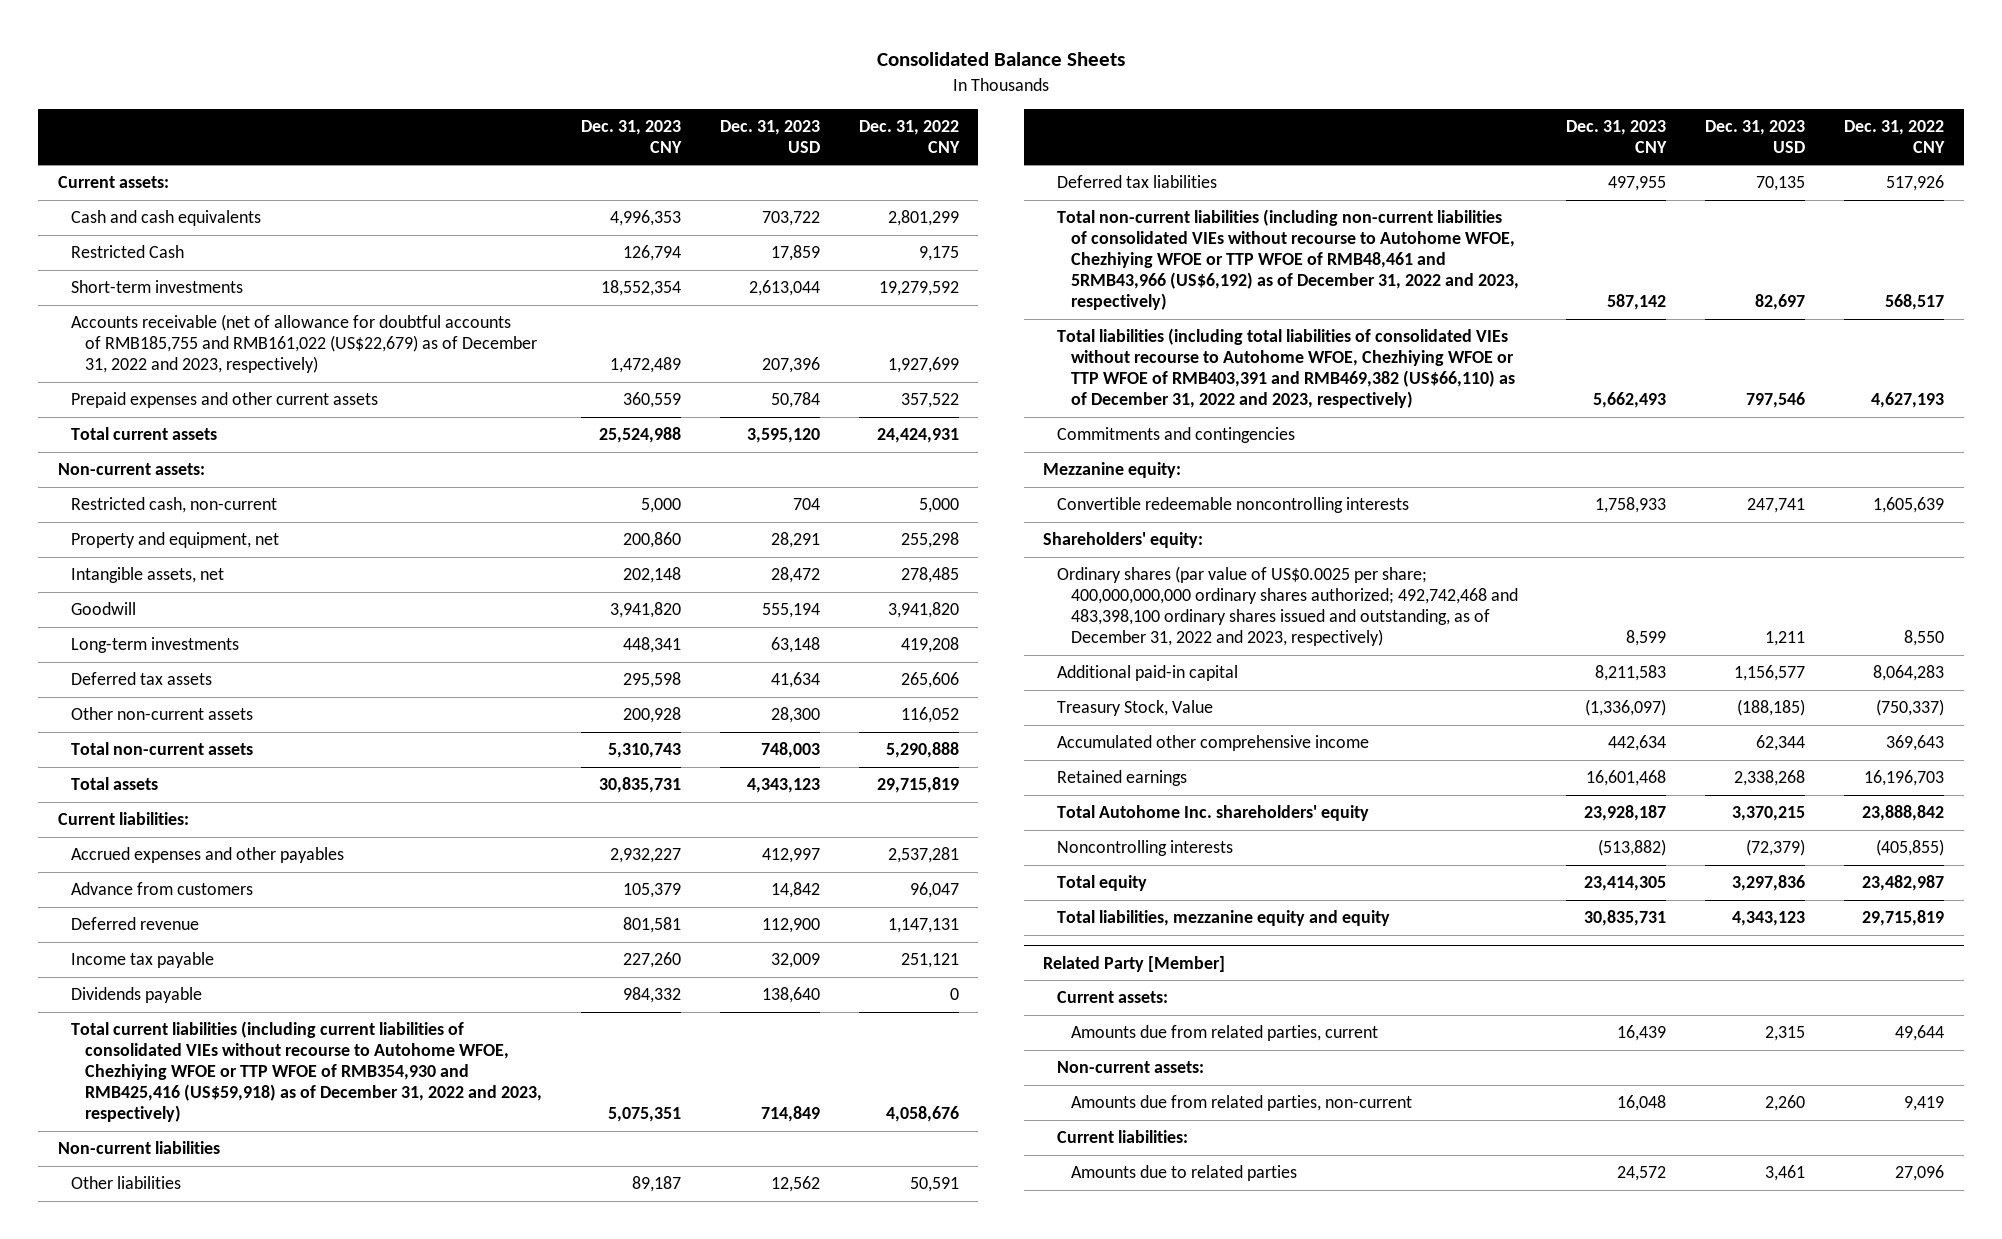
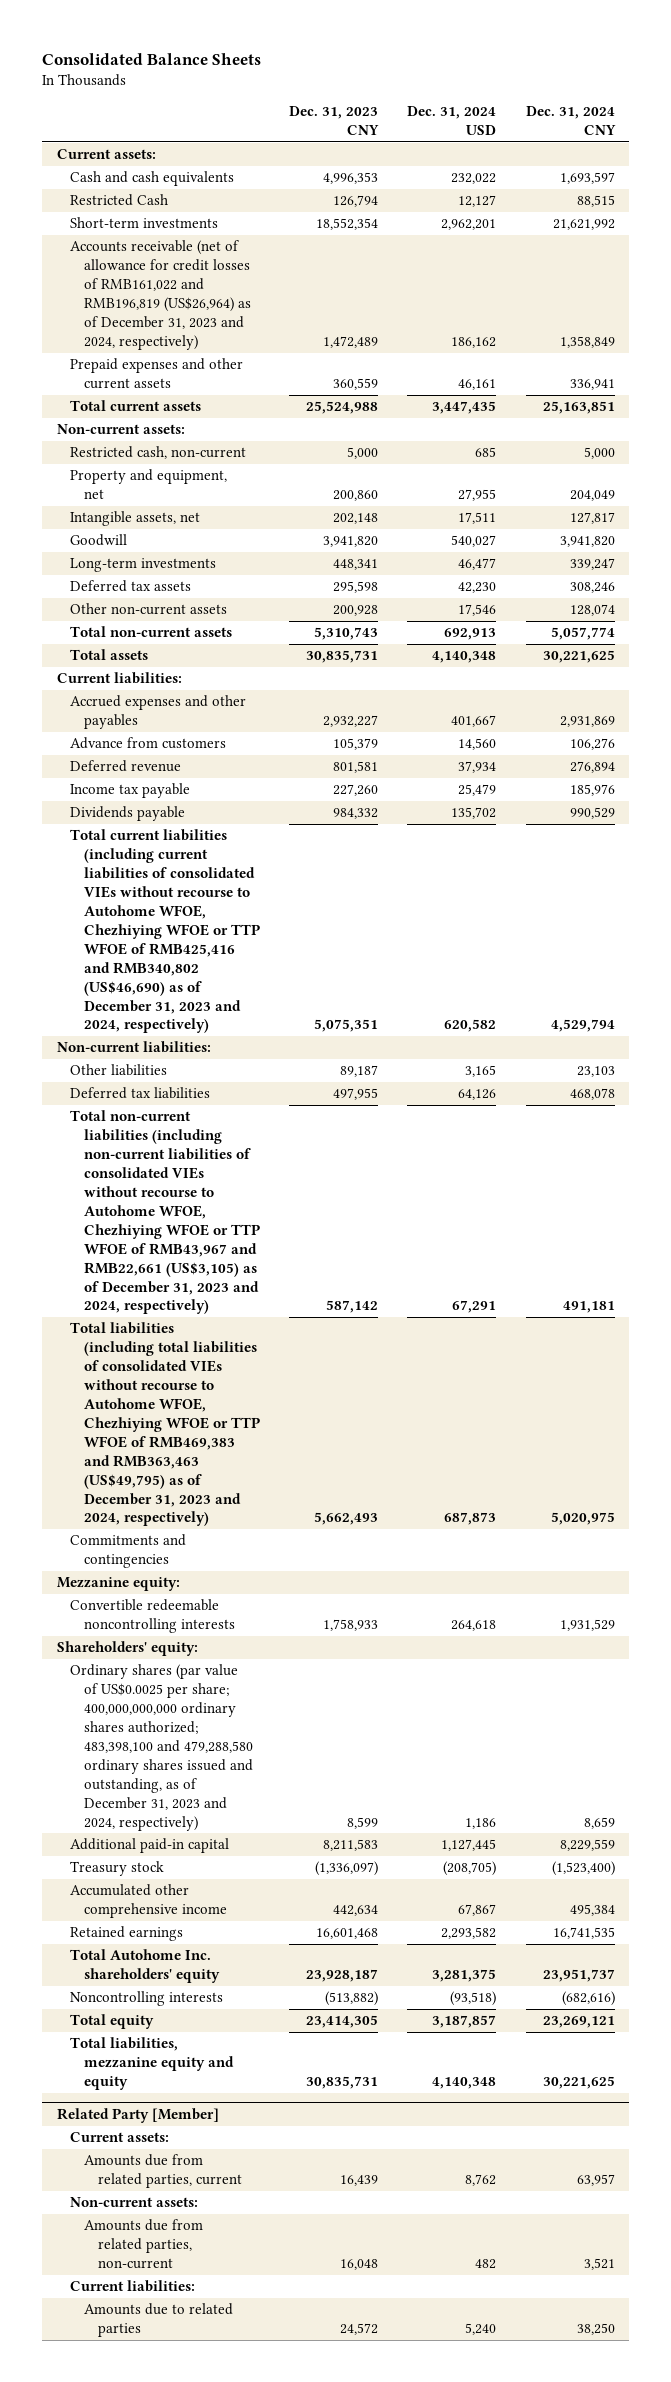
[719,119,820,153] Dec. 31, 2023 USD -> none
[858,119,960,153] Dec. 31, 2022 CNY -> none
none -> [407,106,497,135] Dec. 31, 2024 USD
none -> [525,106,616,135] Dec. 31, 2024 CNY
[71,314,538,374] Accounts receivable (net of allowance for doubtful accounts of RMB185,755 and RMB161,022 (US$22,679) as of December 31, 2022 and 2023, respectively) -> [70,240,252,350] Accounts receivable (net of allowance for credit losses of RMB161,022 and RMB196,819 (US$26,964) as of December 31, 2023 and 2024, respectively)
[71,1021,543,1123] Total current liabilities (including current liabilities of consolidated VIEs without recourse to Autohome WFOE, Chezhiying WFOE or TTP WFOE of RMB354,930 and RMB425,416 (US$59,918) as of December 31, 2022 and 2023, respectively) -> [70,829,261,1034] Total current liabilities (including current liabilities of consolidated VIEs without recourse to Autohome WFOE, Chezhiying WFOE or TTP WFOE of RMB425,416 and RMB340,802 (US$46,690) as of December 31, 2023 and 2024, respectively)
[57,1141,220,1155] Non-current liabilities -> [56,1041,211,1054] Non-current liabilities:
[1056,209,1519,311] Total non-current liabilities (including non-current liabilities of consolidated VIEs without recourse to Autohome WFOE, Chezhiying WFOE or TTP WFOE of RMB48,461 and 5RMB43,966 (US$6,192) as of December 31, 2022 and 2023, respectively) -> [70,1110,261,1315] Total non-current liabilities (including non-current liabilities of consolidated VIEs without recourse to Autohome WFOE, Chezhiying WFOE or TTP WFOE of RMB43,967 and RMB22,661 (US$3,105) as of December 31, 2023 and 2024, respectively)
[1056,328,1515,409] Total liabilities (including total liabilities of consolidated VIEs without recourse to Autohome WFOE, Chezhiying WFOE or TTP WFOE of RMB403,391 and RMB469,382 (US$66,110) as of December 31, 2022 and 2023, respectively) -> [70,1322,261,1527] Total liabilities (including total liabilities of consolidated VIEs without recourse to Autohome WFOE, Chezhiying WFOE or TTP WFOE of RMB469,383 and RMB363,463 (US$49,795) as of December 31, 2023 and 2024, respectively)
[1056,566,1518,647] Ordinary shares (par value of US$0.0025 per share; 400,000,000,000 ordinary shares authorized; 492,742,468 and 483,398,100 ordinary shares issued and outstanding, as of December 31, 2022 and 2023, respectively) -> [70,1664,254,1831] Ordinary shares (par value of US$0.0025 per share; 400,000,000,000 ordinary shares authorized; 483,398,100 and 479,288,580 ordinary shares issued and outstanding, as of December 31, 2023 and 2024, respectively)
[1056,700,1213,717] Treasury Stock, Value -> [70,1861,165,1877] Treasury stock

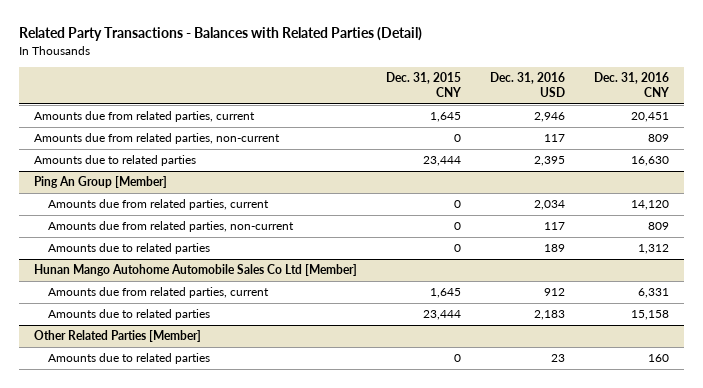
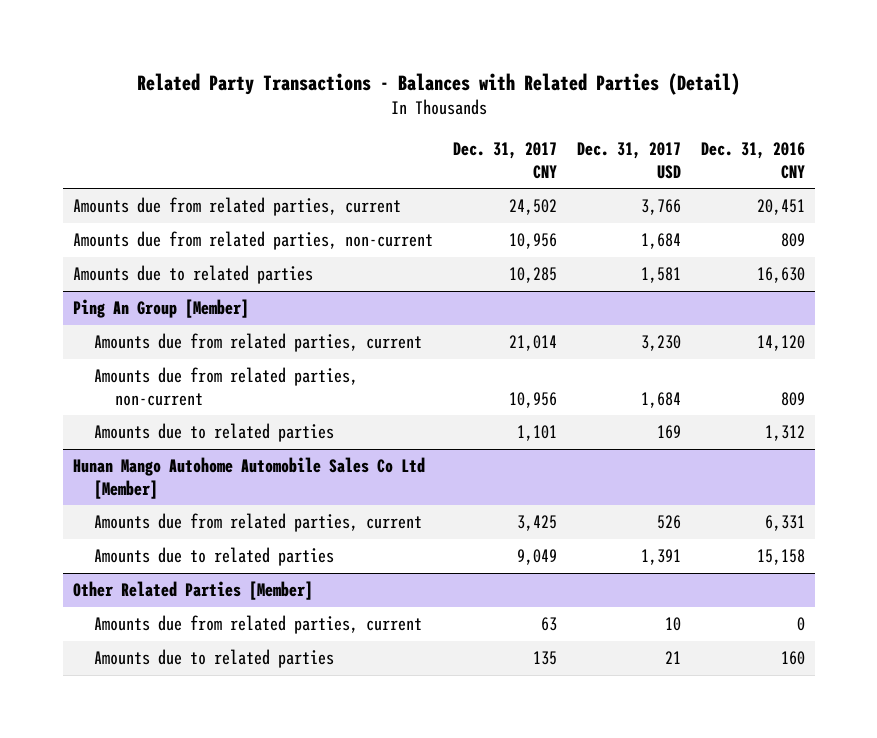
[385,72,461,98] Dec. 31, 2015 CNY -> none
[490,72,566,98] Dec. 31, 2016 USD -> none
none -> [452,142,557,179] Dec. 31, 2017 CNY
none -> [576,142,681,179] Dec. 31, 2017 USD
none -> [93,615,422,635] Amounts due from related parties, current

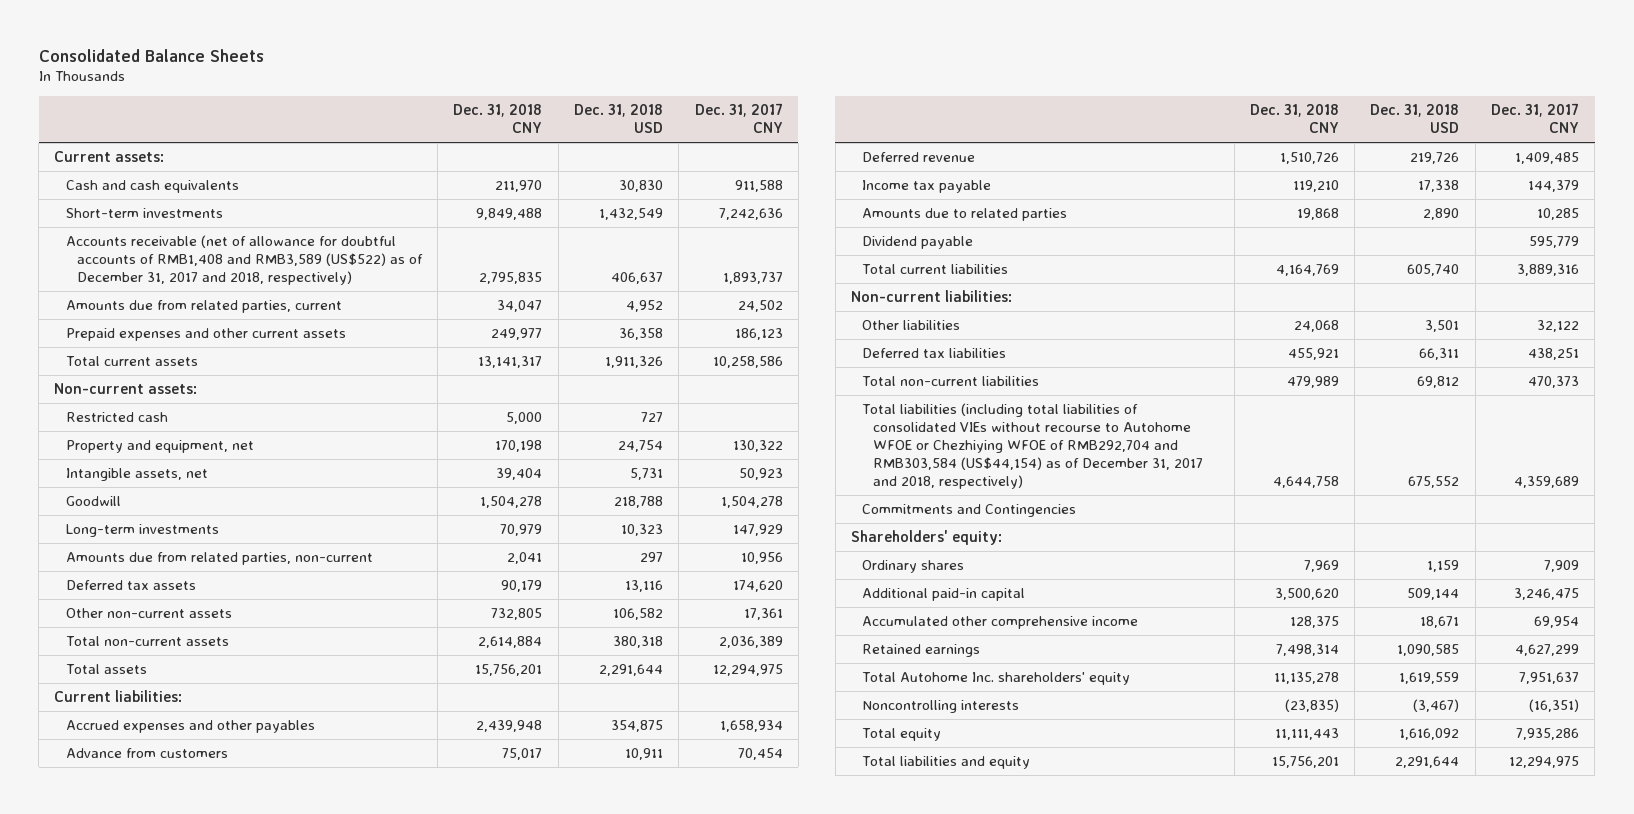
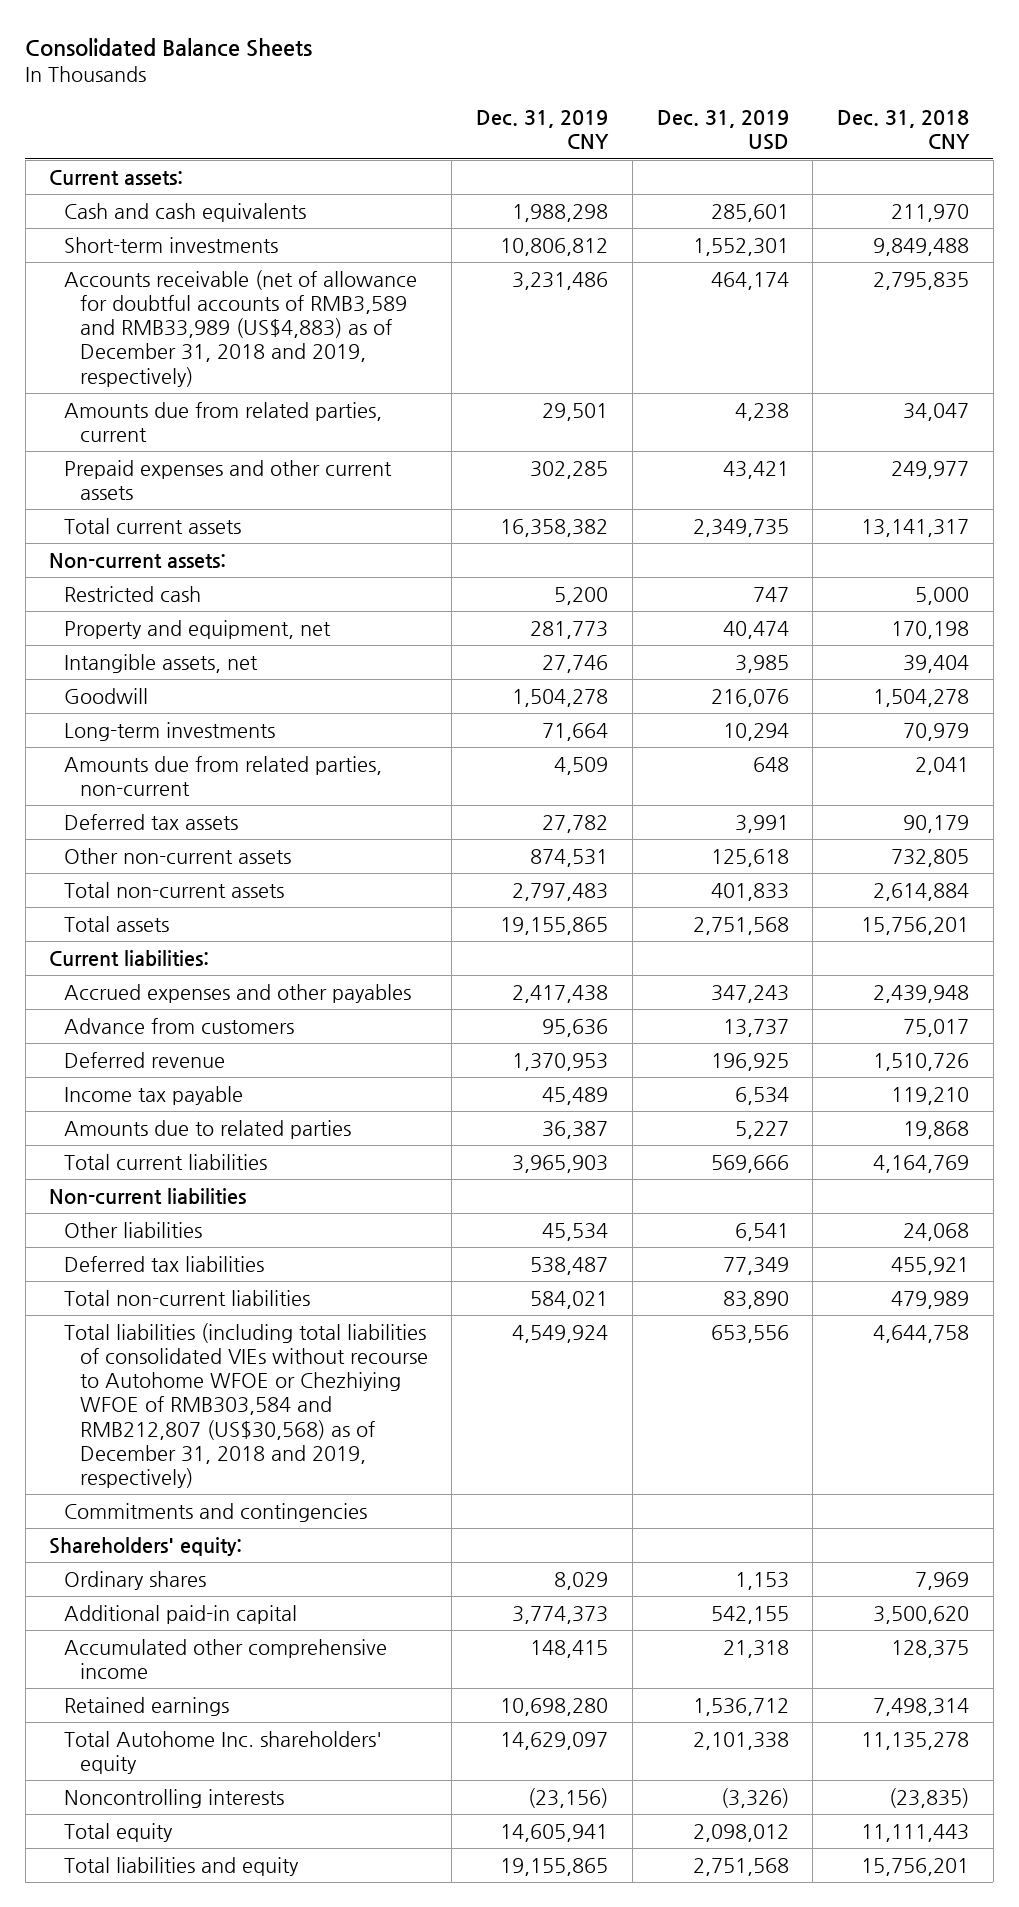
[573,104,663,134] Dec. 31, 2018 USD -> none
[694,103,783,134] Dec. 31, 2017 CNY -> none
none -> [476,110,610,150] Dec. 31, 2019 CNY
none -> [656,110,789,151] Dec. 31, 2019 USD
[65,235,423,286] Accounts receivable (net of allowance for doubtful accounts of RMB1,408 and RMB3,589 (US$522) as of December 31, 2017 and 2018, respectively) -> [64,269,418,387] Accounts receivable (net of allowance for doubtful accounts of RMB3,589 and RMB33,989 (US$4,883) as of December 31, 2018 and 2019, respectively)
[862,236,974,250] Dividend payable -> none
[851,290,1013,303] Non-current liabilities: -> [49,1187,247,1205] Non-current liabilities
[862,403,1204,490] Total liabilities (including total liabilities of consolidated VIEs without recourse to Autohome WFOE or Chezhiying WFOE of RMB292,704 and RMB303,584 (US$44,154) as of December 31, 2017 and 2018, respectively) -> [64,1322,428,1488] Total liabilities (including total liabilities of consolidated VIEs without recourse to Autohome WFOE or Chezhiying WFOE of RMB303,584 and RMB212,807 (US$30,568) as of December 31, 2018 and 2019, respectively)
[862,504,1077,518] Commitments and Contingencies -> [64,1502,368,1522] Commitments and contingencies

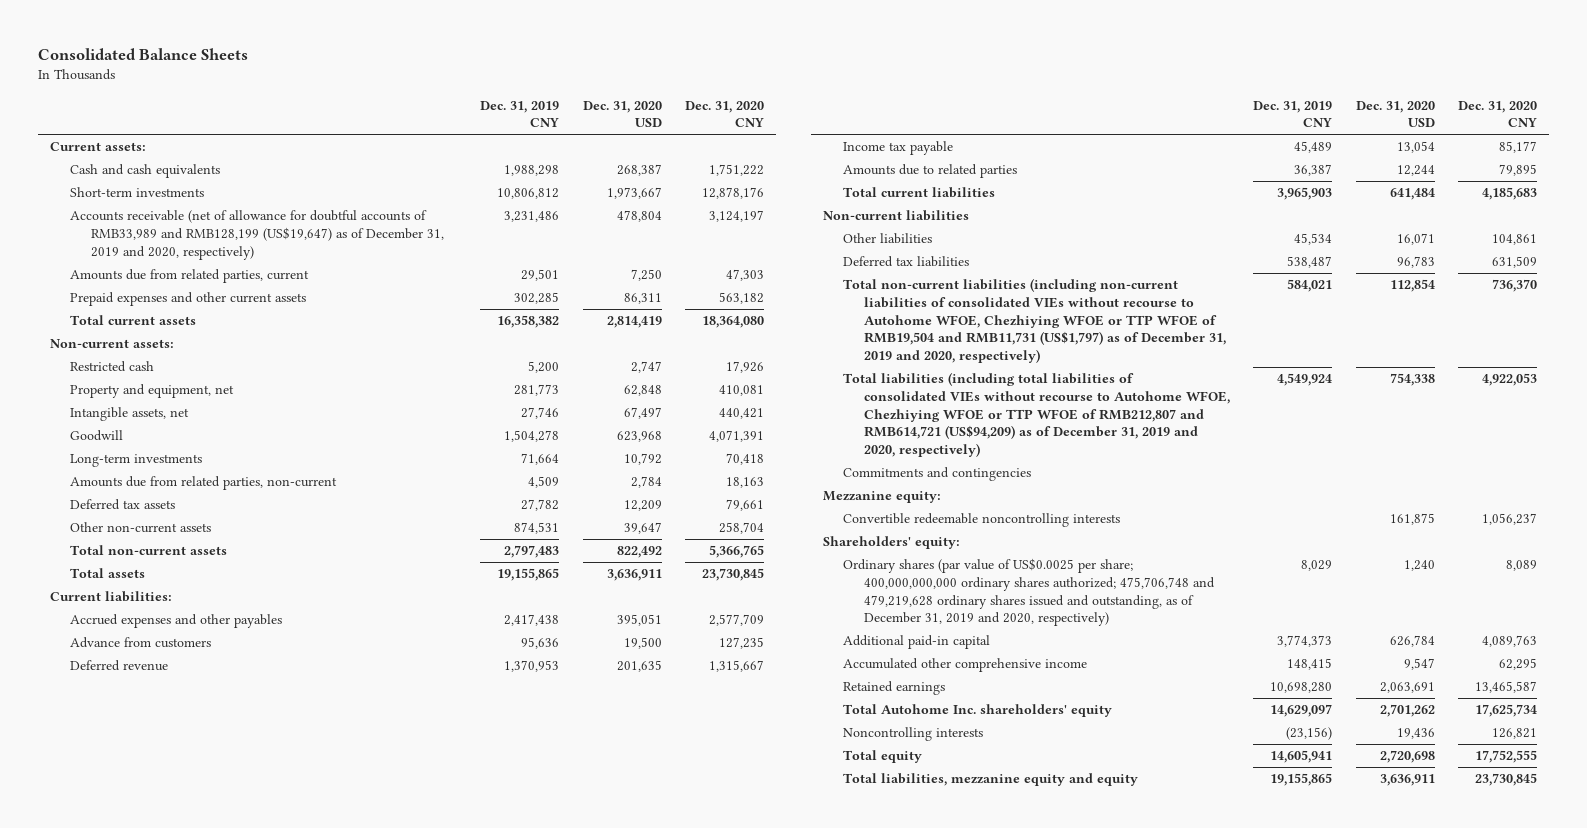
[656,110,789,151] Dec. 31, 2019 USD -> none
[837,110,971,150] Dec. 31, 2018 CNY -> none
none -> [582,100,662,128] Dec. 31, 2020 USD
none -> [685,100,765,128] Dec. 31, 2020 CNY
[64,269,418,387] Accounts receivable (net of allowance for doubtful accounts of RMB3,589 and RMB33,989 (US$4,883) as of December 31, 2018 and 2019, respectively) -> [70,210,444,260] Accounts receivable (net of allowance for doubtful accounts of RMB33,989 and RMB128,199 (US$19,647) as of December 31, 2019 and 2020, respectively)
[64,1289,311,1306] Total non-current liabilities -> [843,278,1226,364] Total non-current liabilities (including non-current liabilities of consolidated VIEs without recourse to Autohome WFOE, Chezhiying WFOE or TTP WFOE of RMB19,504 and RMB11,731 (US$1,797) as of December 31, 2019 and 2020, respectively)
[64,1322,428,1488] Total liabilities (including total liabilities of consolidated VIEs without recourse to Autohome WFOE or Chezhiying WFOE of RMB303,584 and RMB212,807 (US$30,568) as of December 31, 2018 and 2019, respectively) -> [843,372,1230,458] Total liabilities (including total liabilities of consolidated VIEs without recourse to Autohome WFOE, Chezhiying WFOE or TTP WFOE of RMB212,807 and RMB614,721 (US$94,209) as of December 31, 2019 and 2020, respectively)
none -> [822,491,941,504] Mezzanine equity:
none -> [843,513,1121,528] Convertible redeemable noncontrolling interests
[64,1570,207,1590] Ordinary shares -> [843,558,1215,627] Ordinary shares (par value of US$0.0025 per share; 400,000,000,000 ordinary shares authorized; 475,706,748 and 479,219,628 ordinary shares issued and outstanding, as of December 31, 2019 and 2020, respectively)
[64,1856,300,1876] Total liabilities and equity -> [843,773,1139,787] Total liabilities, mezzanine equity and equity

